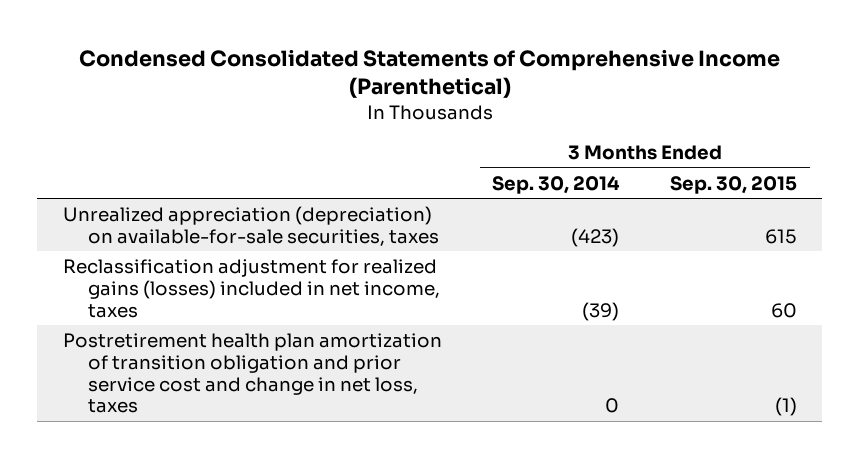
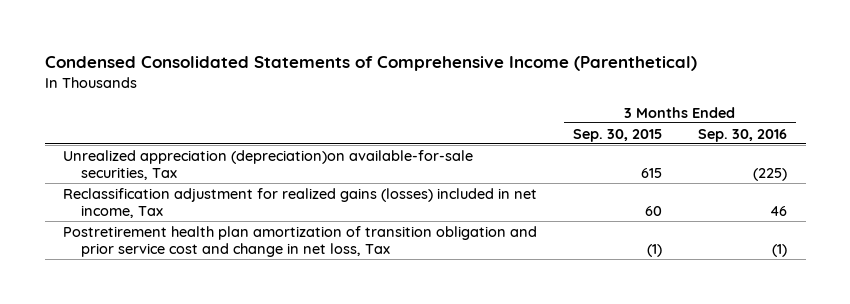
[492,175,621,194] Sep. 30, 2014 -> none
none -> [698,128,788,142] Sep. 30, 2016
[62,205,440,246] Unrealized appreciation (depreciation) on available-for-sale securities, taxes -> [63,149,474,180] Unrealized appreciation (depreciation)on available-for-sale securities, Tax
[62,258,441,318] Reclassification adjustment for realized gains (losses) included in net income, taxes -> [63,187,538,218] Reclassification adjustment for realized gains (losses) included in net income, Tax
[62,332,442,414] Postretirement health plan amortization of transition obligation and prior service cost and change in net loss, taxes -> [63,225,538,257] Postretirement health plan amortization of transition obligation and prior service cost and change in net loss, Tax

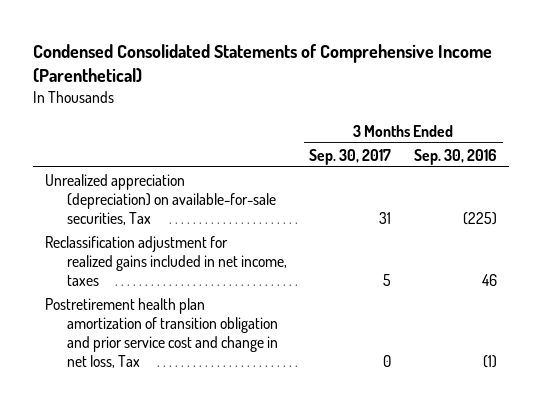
[573,128,663,142] Sep. 30, 2015 -> none
none -> [309,148,392,165] Sep. 30, 2017
[63,149,474,180] Unrealized appreciation (depreciation)on available-for-sale securities, Tax -> [44,173,276,226] Unrealized appreciation (depreciation) on available-for-sale securities, Tax
[63,187,538,218] Reclassification adjustment for realized gains (losses) included in net income, Tax -> [44,235,287,287] Reclassification adjustment for realized gains included in net income, taxes

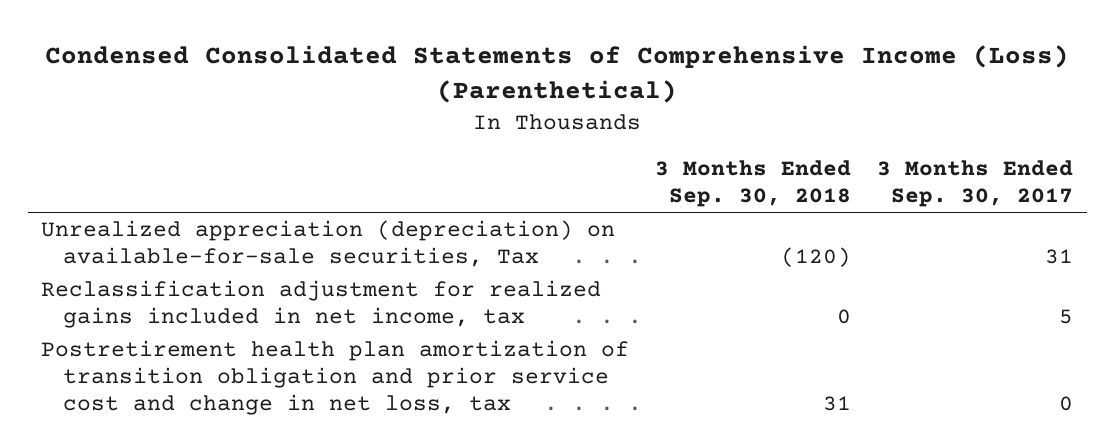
[33,43,493,83] Condensed Consolidated Statements of Comprehensive Income (Parenthetical) -> [45,44,1070,104] Condensed Consolidated Statements of Comprehensive Income (Loss) (Parenthetical)
[414,148,498,165] Sep. 30, 2016 -> none
none -> [655,160,852,207] 3 Months Ended Sep. 30, 2018
[44,235,287,287] Reclassification adjustment for realized gains included in net income, taxes -> [40,280,601,329] Reclassification adjustment for realized gains included in net income, tax
[44,297,278,369] Postretirement health plan amortization of transition obligation and prior service cost and change in net loss, Tax -> [40,340,629,415] Postretirement health plan amortization of transition obligation and prior service cost and change in net loss, tax

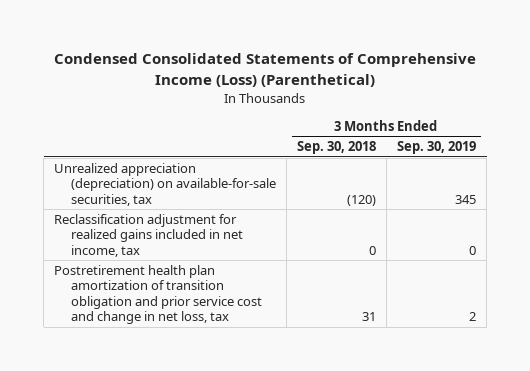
[877,160,1074,207] 3 Months Ended Sep. 30, 2017 -> none
none -> [396,141,476,155] Sep. 30, 2019
[40,220,615,268] Unrealized appreciation (depreciation) on available-for-sale securities, Tax -> [54,162,276,206] Unrealized appreciation (depreciation) on available-for-sale securities, tax

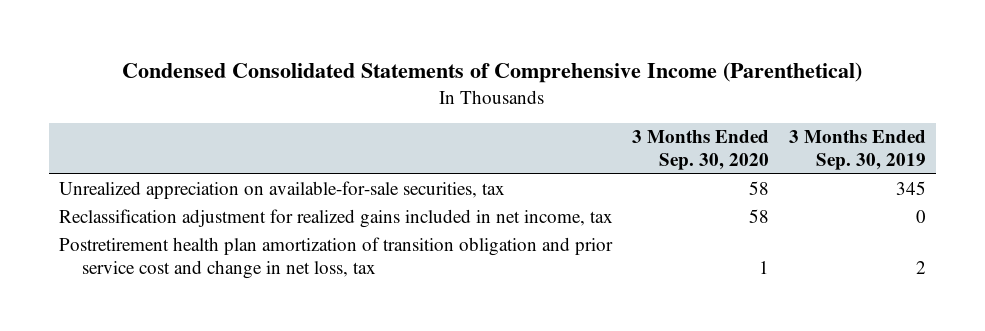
[54,53,477,87] Condensed Consolidated Statements of Comprehensive Income (Loss) (Parenthetical) -> [122,62,863,84] Condensed Consolidated Statements of Comprehensive Income (Parenthetical)
[296,141,376,155] Sep. 30, 2018 -> none
none -> [632,130,770,171] 3 Months Ended Sep. 30, 2020
[54,162,276,206] Unrealized appreciation (depreciation) on available-for-sale securities, tax -> [58,181,505,200] Unrealized appreciation on available-for-sale securities, tax

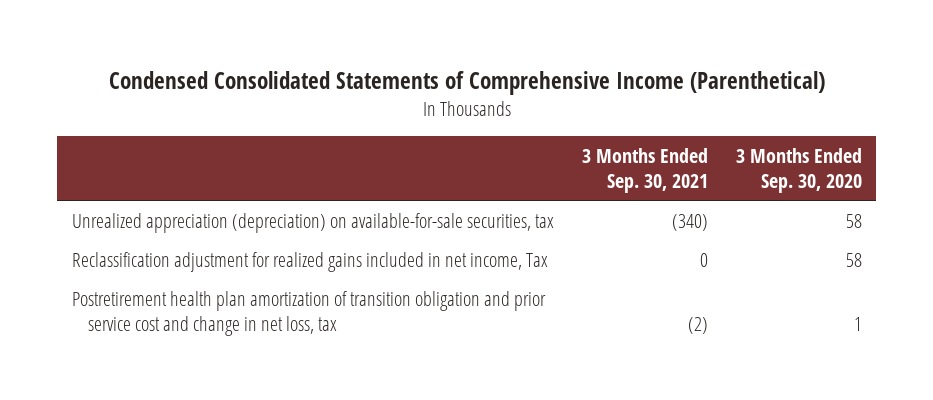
[788,130,926,171] 3 Months Ended Sep. 30, 2019 -> none
none -> [581,147,708,193] 3 Months Ended Sep. 30, 2021
[58,181,505,200] Unrealized appreciation on available-for-sale securities, tax -> [71,212,554,233] Unrealized appreciation (depreciation) on available-for-sale securities, tax
[58,209,613,229] Reclassification adjustment for realized gains included in net income, tax -> [71,251,548,272] Reclassification adjustment for realized gains included in net income, Tax

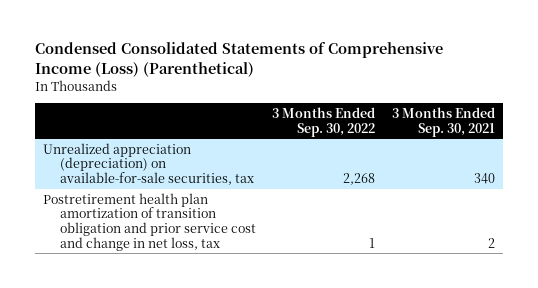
[108,70,825,95] Condensed Consolidated Statements of Comprehensive Income (Parenthetical) -> [35,42,444,77] Condensed Consolidated Statements of Comprehensive Income (Loss) (Parenthetical)
[735,147,862,193] 3 Months Ended Sep. 30, 2020 -> none
none -> [272,106,376,137] 3 Months Ended Sep. 30, 2022
[71,251,548,272] Reclassification adjustment for realized gains included in net income, Tax -> none
[671,213,708,231] (340) -> [473,173,495,185] 340
[687,316,708,334] (2) -> [487,237,495,248] 2

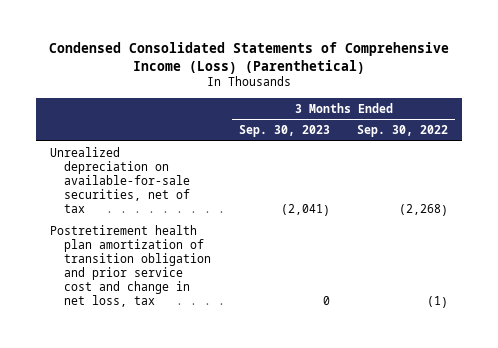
[391,106,495,137] 3 Months Ended Sep. 30, 2021 -> none
none -> [238,125,330,138] Sep. 30, 2023
[43,142,255,186] Unrealized appreciation (depreciation) on available-for-sale securities, tax -> [49,146,190,214] Unrealized depreciation on available-for-sale securities, net of tax
[343,173,376,186] 2,268 -> [399,204,449,217] (2,268)
[369,237,376,248] 1 -> [427,296,449,309] (1)

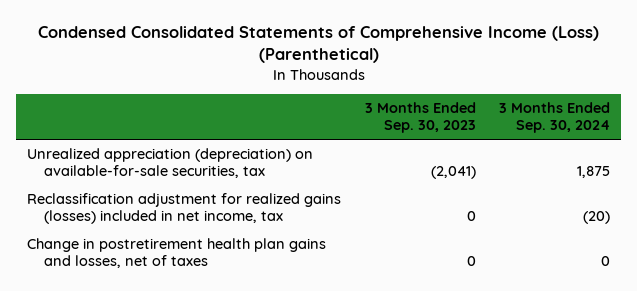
[357,125,449,138] Sep. 30, 2022 -> none
none -> [498,102,610,134] 3 Months Ended Sep. 30, 2024
[49,146,190,214] Unrealized depreciation on available-for-sale securities, net of tax -> [27,148,314,179] Unrealized appreciation (depreciation) on available-for-sale securities, tax
none -> [27,193,342,225] Reclassification adjustment for realized gains (losses) included in net income, tax
[49,224,211,308] Postretirement health plan amortization of transition obligation and prior service cost and change in net loss, tax -> [27,238,327,269] Change in postretirement health plan gains and losses, net of taxes

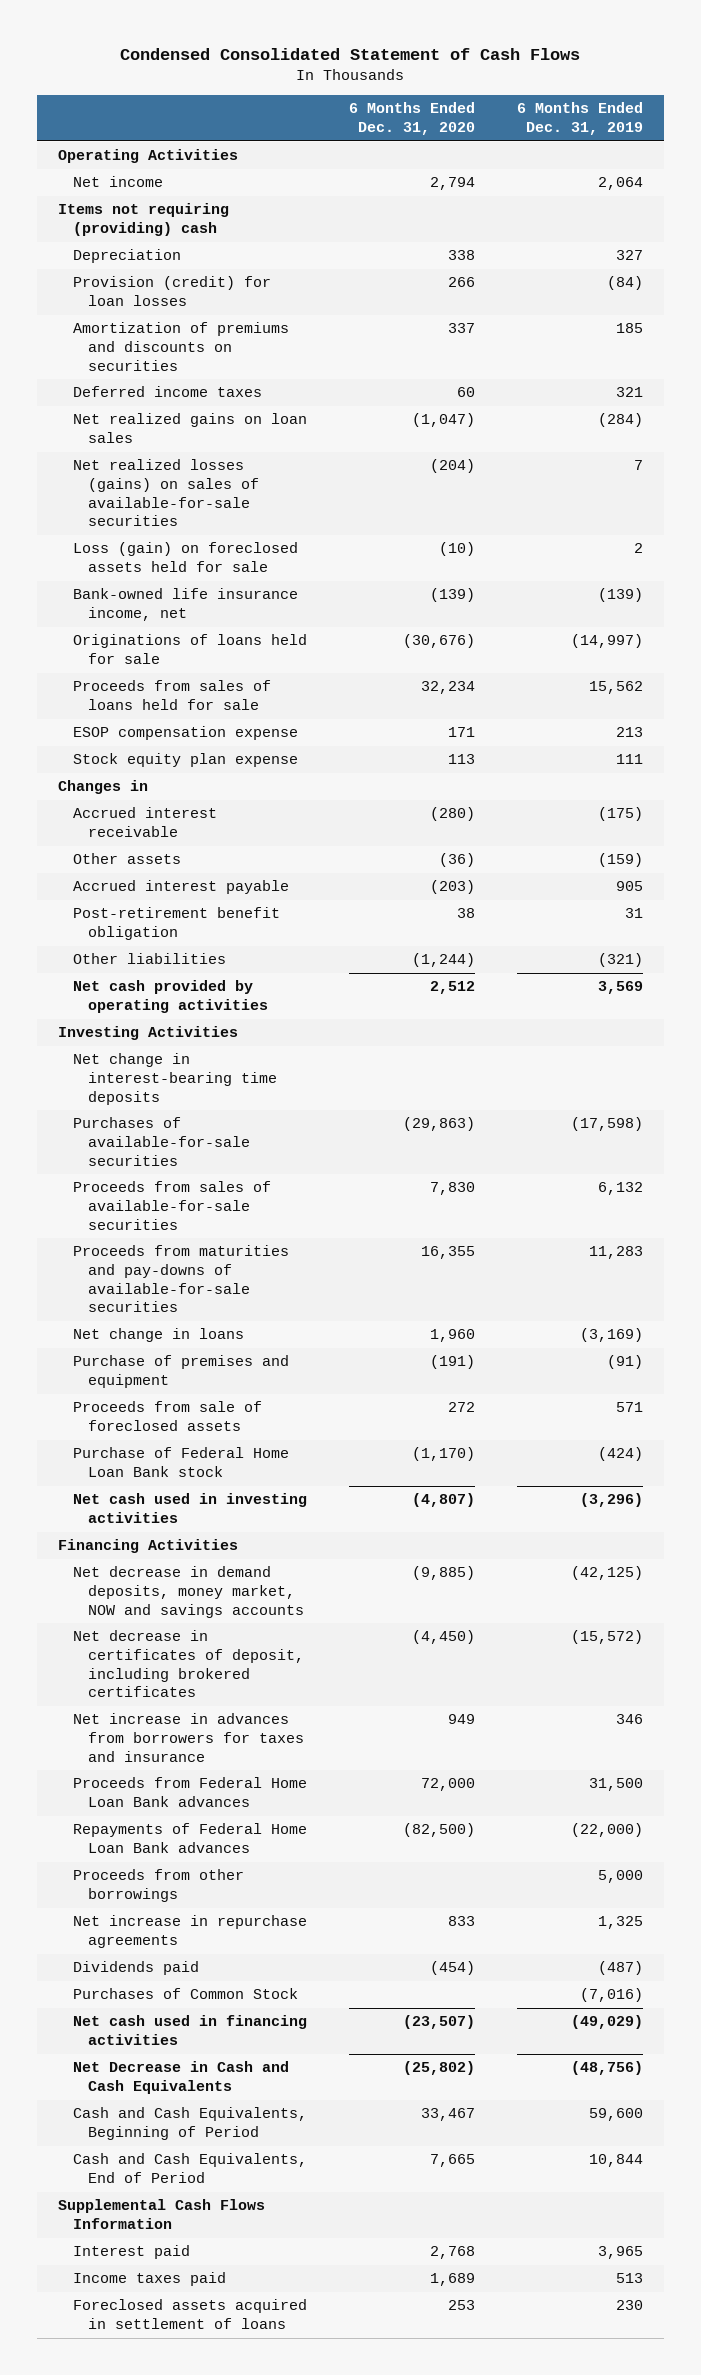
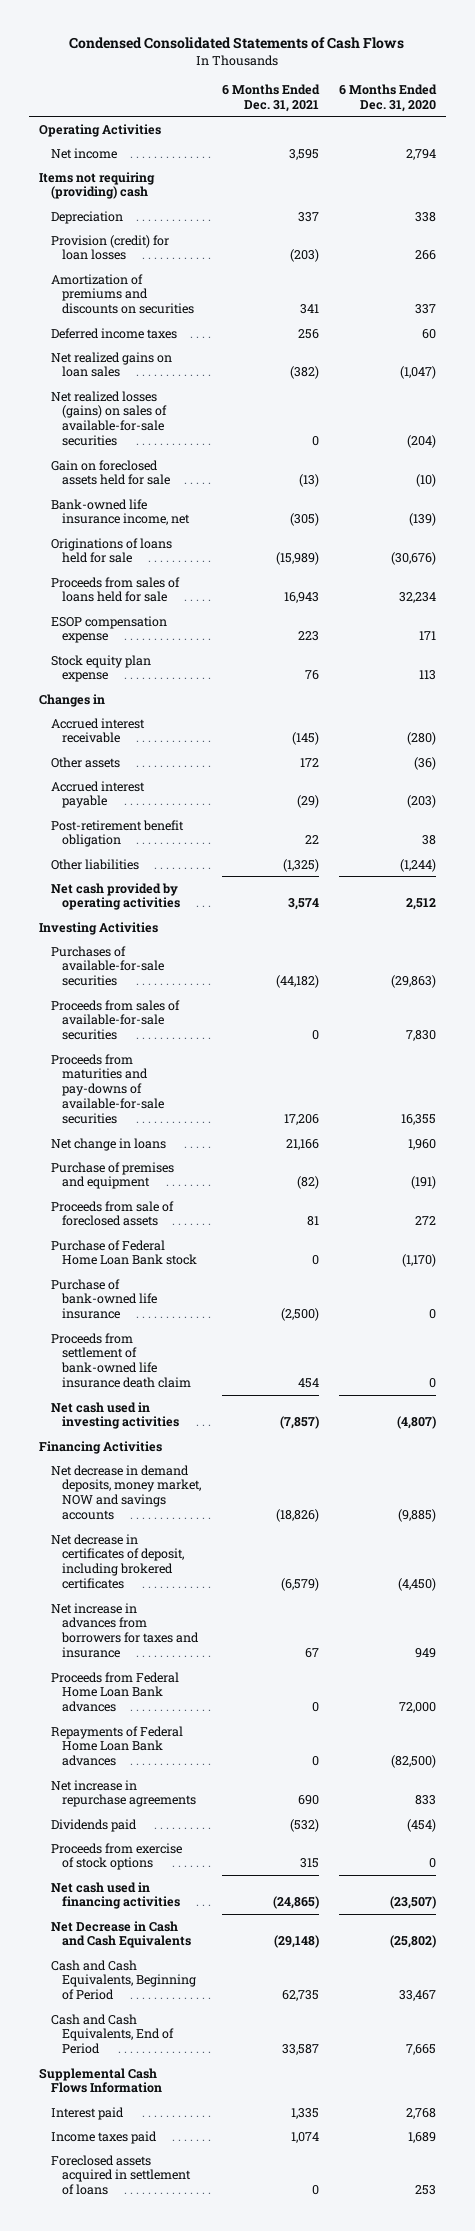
[120,48,581,61] Condensed Consolidated Statement of Cash Flows -> [69,37,405,50] Condensed Consolidated Statements of Cash Flows
[516,102,643,135] 6 Months Ended Dec. 31, 2019 -> none
none -> [221,83,320,112] 6 Months Ended Dec. 31, 2021
[72,542,298,573] Loss (gain) on foreclosed assets held for sale -> [50,459,171,486] Gain on foreclosed assets held for sale
[72,1053,277,1105] Net change in interest-bearing time deposits -> none
none -> [50,1278,158,1320] Purchase of bank-owned life insurance
none -> [50,1332,192,1389] Proceeds from settlement of bank-owned life insurance death claim
[72,1869,244,1903] Proceeds from other borrowings -> none
[72,1988,298,2000] Purchases of Common Stock -> none
none -> [50,1842,182,1871] Proceeds from exercise of stock options

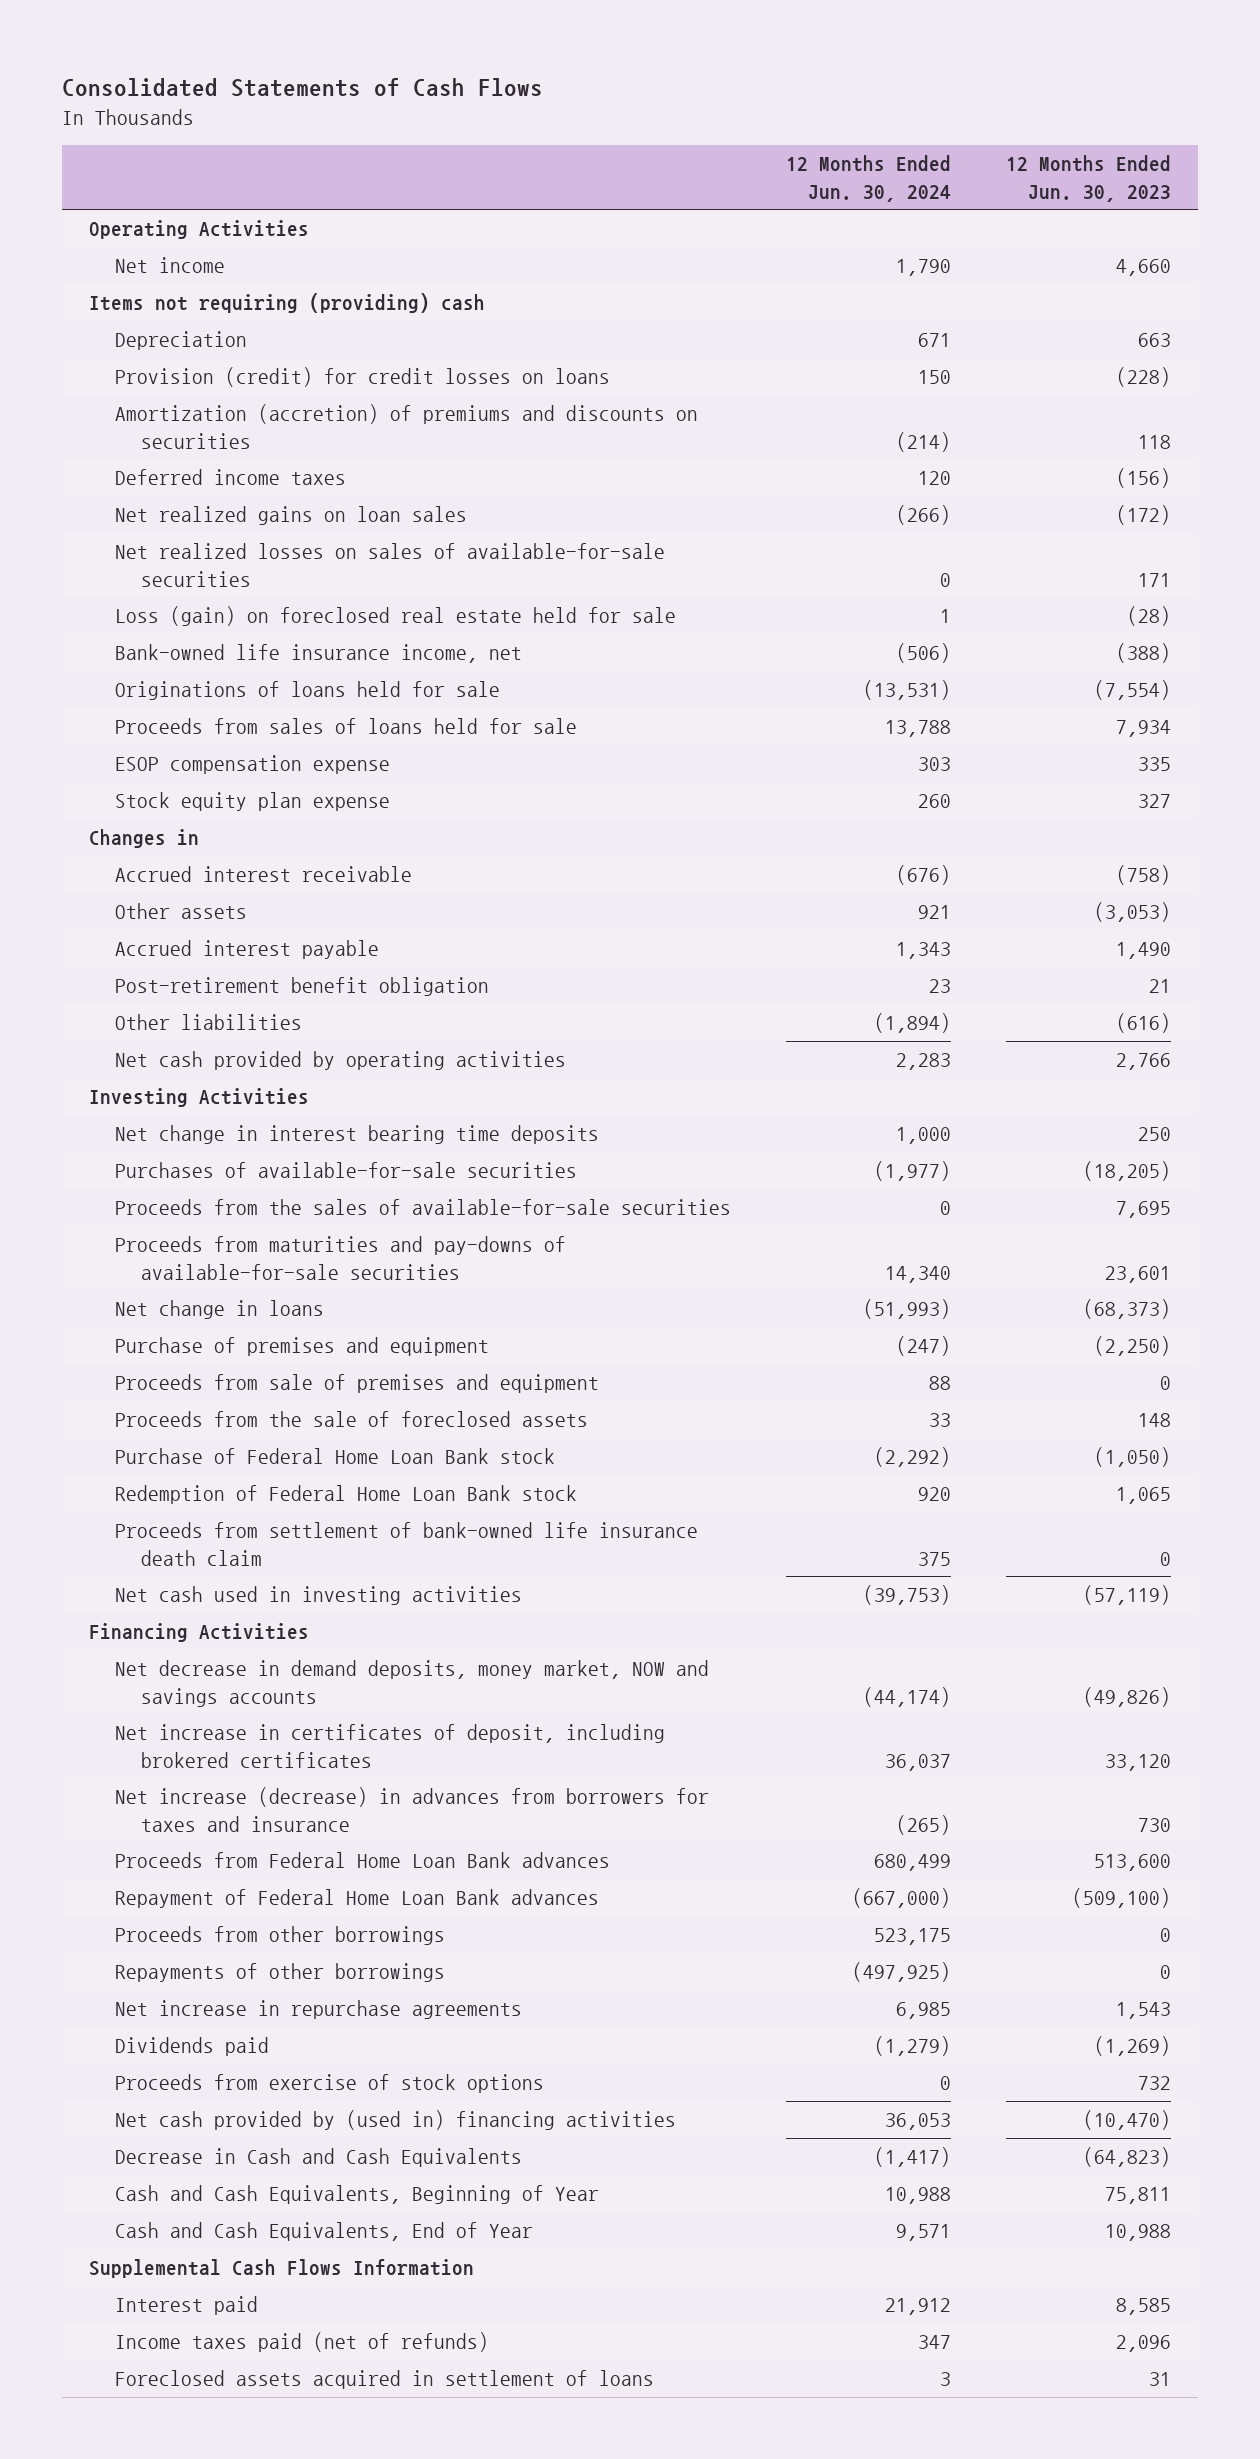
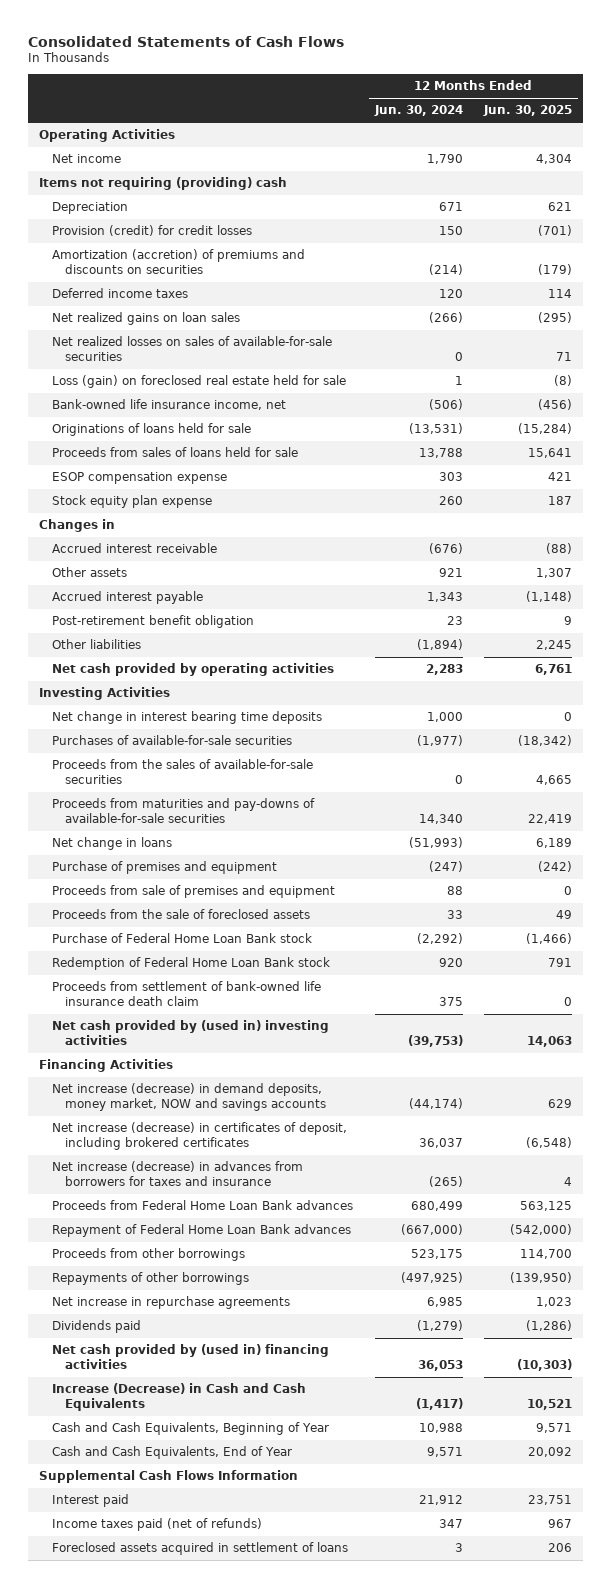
[1005,155,1171,202] 12 Months Ended Jun. 30, 2023 -> none
none -> [483,105,573,117] Jun. 30, 2025
[115,367,611,388] Provision (credit) for credit losses on loans -> [52,225,253,237] Provision (credit) for credit losses
[115,1586,523,1606] Net cash used in investing activities -> [52,1020,330,1046] Net cash provided by (used in) investing activities
[115,1660,710,1707] Net decrease in demand deposits, money market, NOW and savings accounts -> [52,1083,327,1112] Net increase (decrease) in demand deposits, money market, NOW and savings accounts
[115,1724,666,1768] Net increase in certificates of deposit, including brokered certificates -> [52,1122,348,1151] Net increase (decrease) in certificates of deposit, including brokered certificates
[115,2074,545,2094] Proceeds from exercise of stock options -> none
[115,2148,523,2168] Decrease in Cash and Cash Equivalents -> [52,1383,307,1412] Increase (Decrease) in Cash and Cash Equivalents

